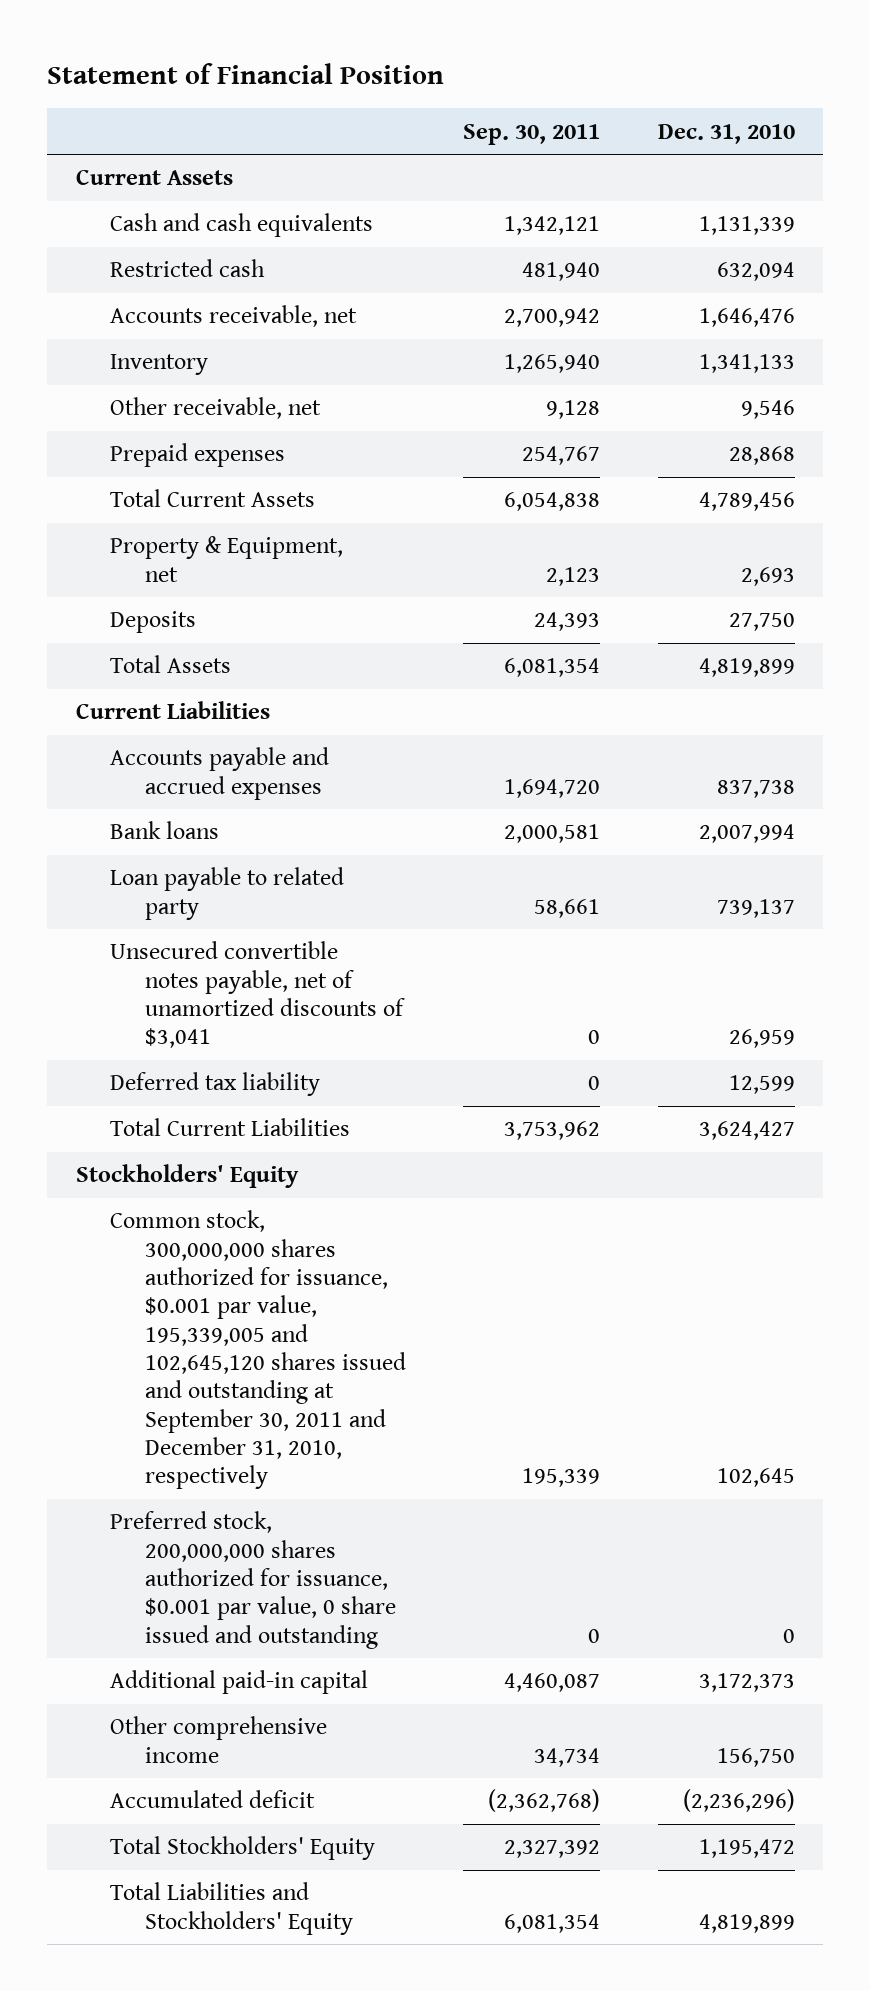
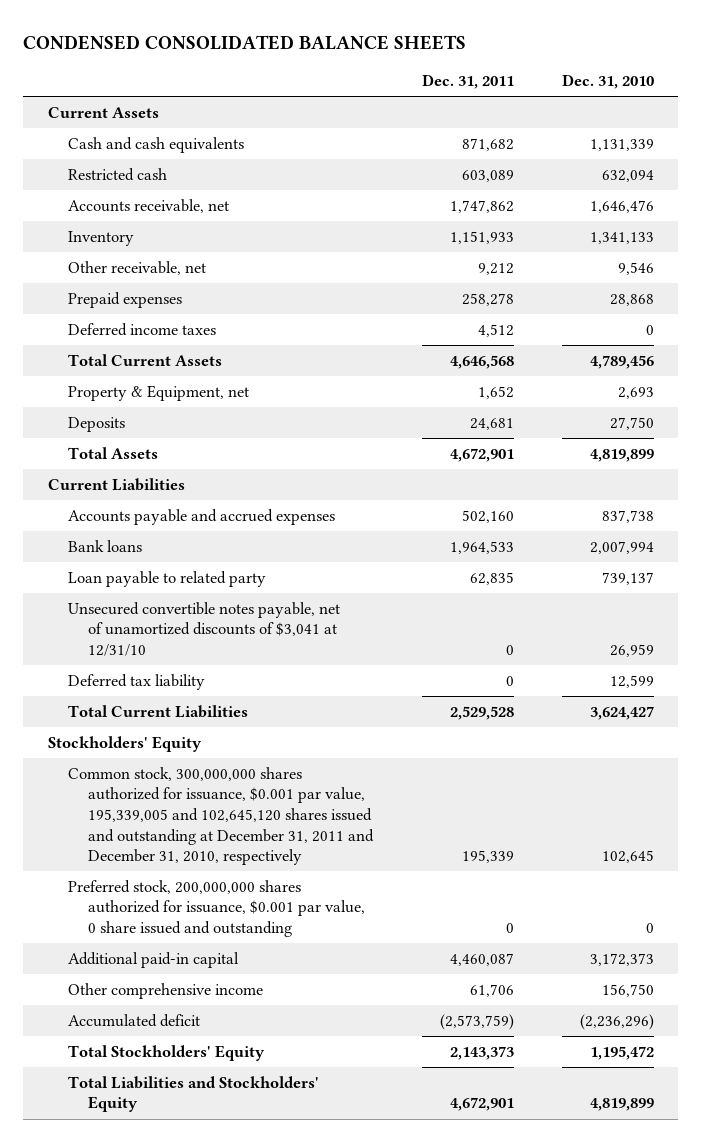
[46,63,444,85] Statement of Financial Position -> [23,34,467,50] CONDENSED CONSOLIDATED BALANCE SHEETS
[463,123,601,145] Sep. 30, 2011 -> none
none -> [421,74,514,90] Dec. 31, 2011
none -> [68,322,217,336] Deferred income taxes
[110,941,406,1049] Unsecured convertible notes payable, net of unamortized discounts of $3,041 -> [68,601,341,656] Unsecured convertible notes payable, net of unamortized discounts of $3,041 at 12/31/10
[110,1210,407,1490] Common stock, 300,000,000 shares authorized for issuance, $0.001 par value, 195,339,005 and 102,645,120 shares issued and outstanding at September 30, 2011 and December 31, 2010, respectively -> [68,766,375,866] Common stock, 300,000,000 shares authorized for issuance, $0.001 par value, 195,339,005 and 102,645,120 shares issued and outstanding at December 31, 2011 and December 31, 2010, respectively

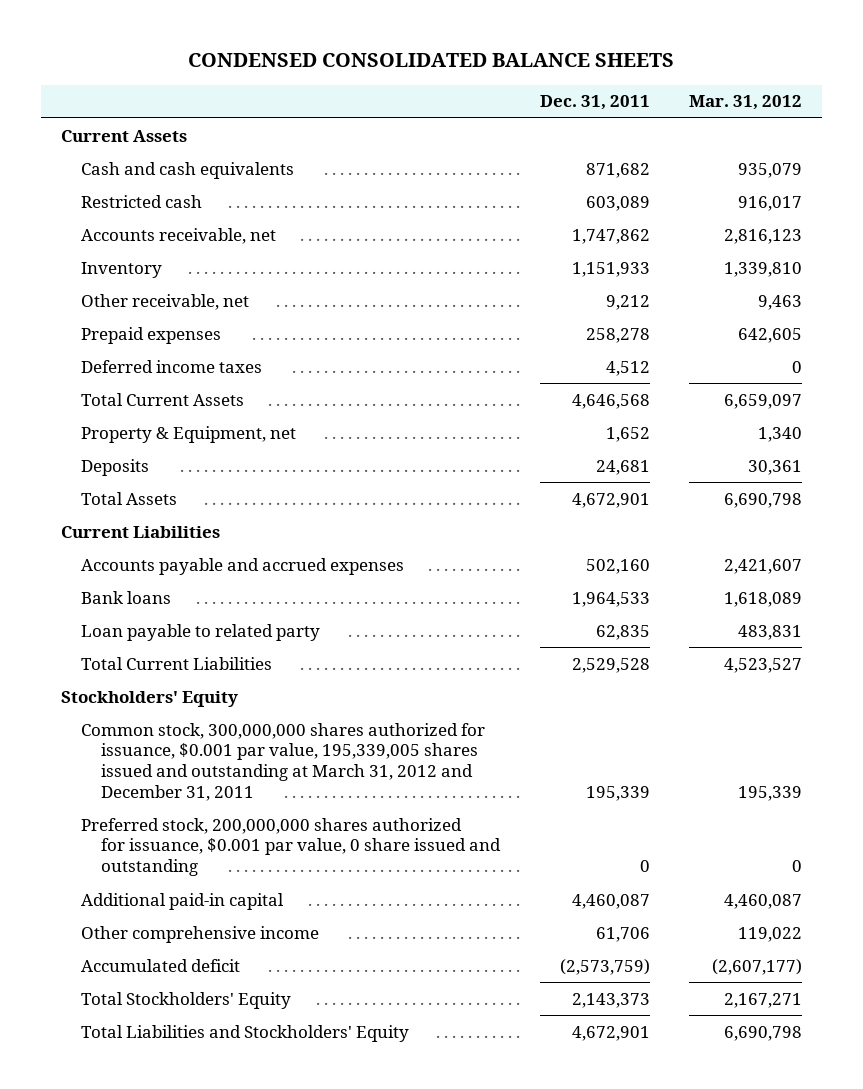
[561,74,654,90] Dec. 31, 2010 -> none
none -> [689,95,803,111] Mar. 31, 2012
[68,601,341,656] Unsecured convertible notes payable, net of unamortized discounts of $3,041 at 12/31/10 -> none
[68,673,206,690] Deferred tax liability -> none
[68,766,375,866] Common stock, 300,000,000 shares authorized for issuance, $0.001 par value, 195,339,005 and 102,645,120 shares issued and outstanding at December 31, 2011 and December 31, 2010, respectively -> [80,722,485,801] Common stock, 300,000,000 shares authorized for issuance, $0.001 par value, 195,339,005 shares issued and outstanding at March 31, 2012 and December 31, 2011

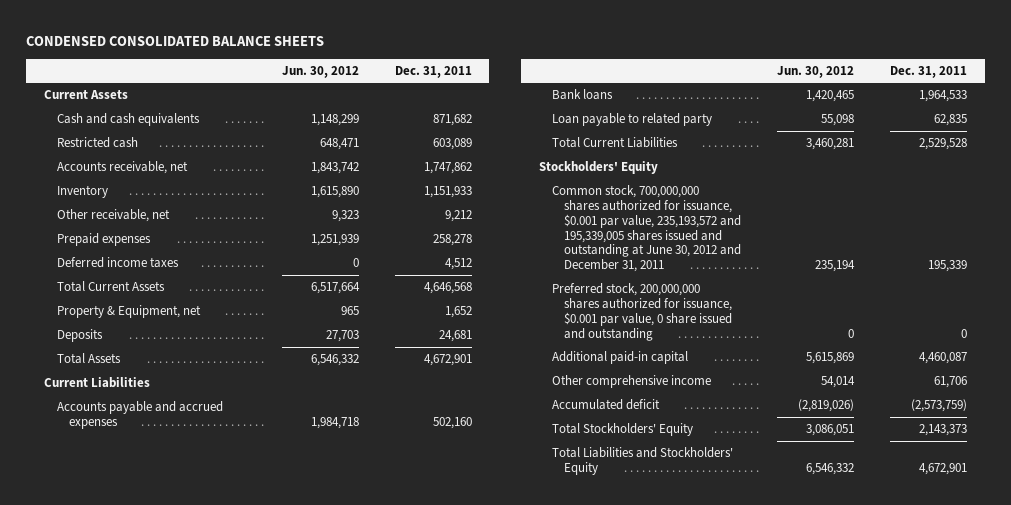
[689,95,803,111] Mar. 31, 2012 -> none
none -> [281,65,359,78] Jun. 30, 2012
[80,722,485,801] Common stock, 300,000,000 shares authorized for issuance, $0.001 par value, 195,339,005 shares issued and outstanding at March 31, 2012 and December 31, 2011 -> [551,184,742,273] Common stock, 700,000,000 shares authorized for issuance, $0.001 par value, 235,193,572 and 195,339,005 shares issued and outstanding at June 30, 2012 and December 31, 2011

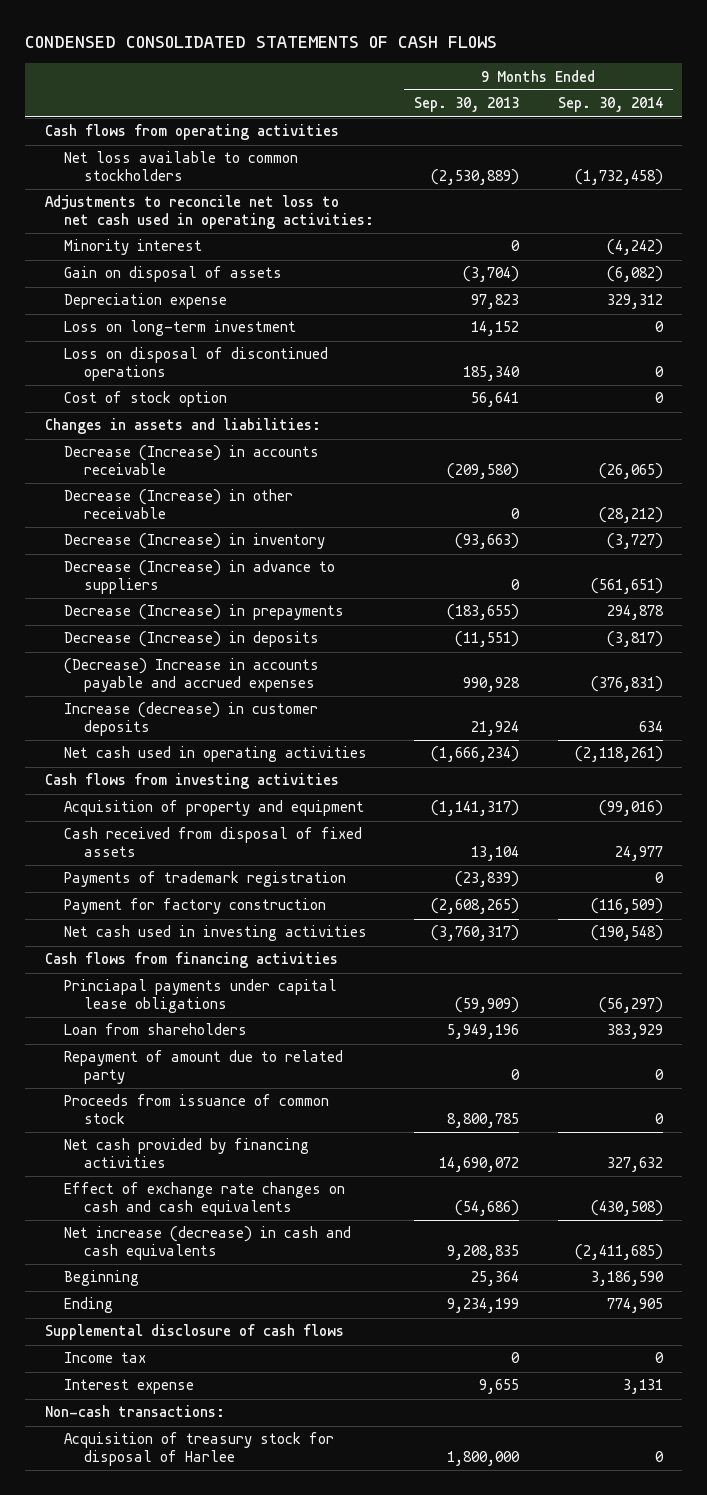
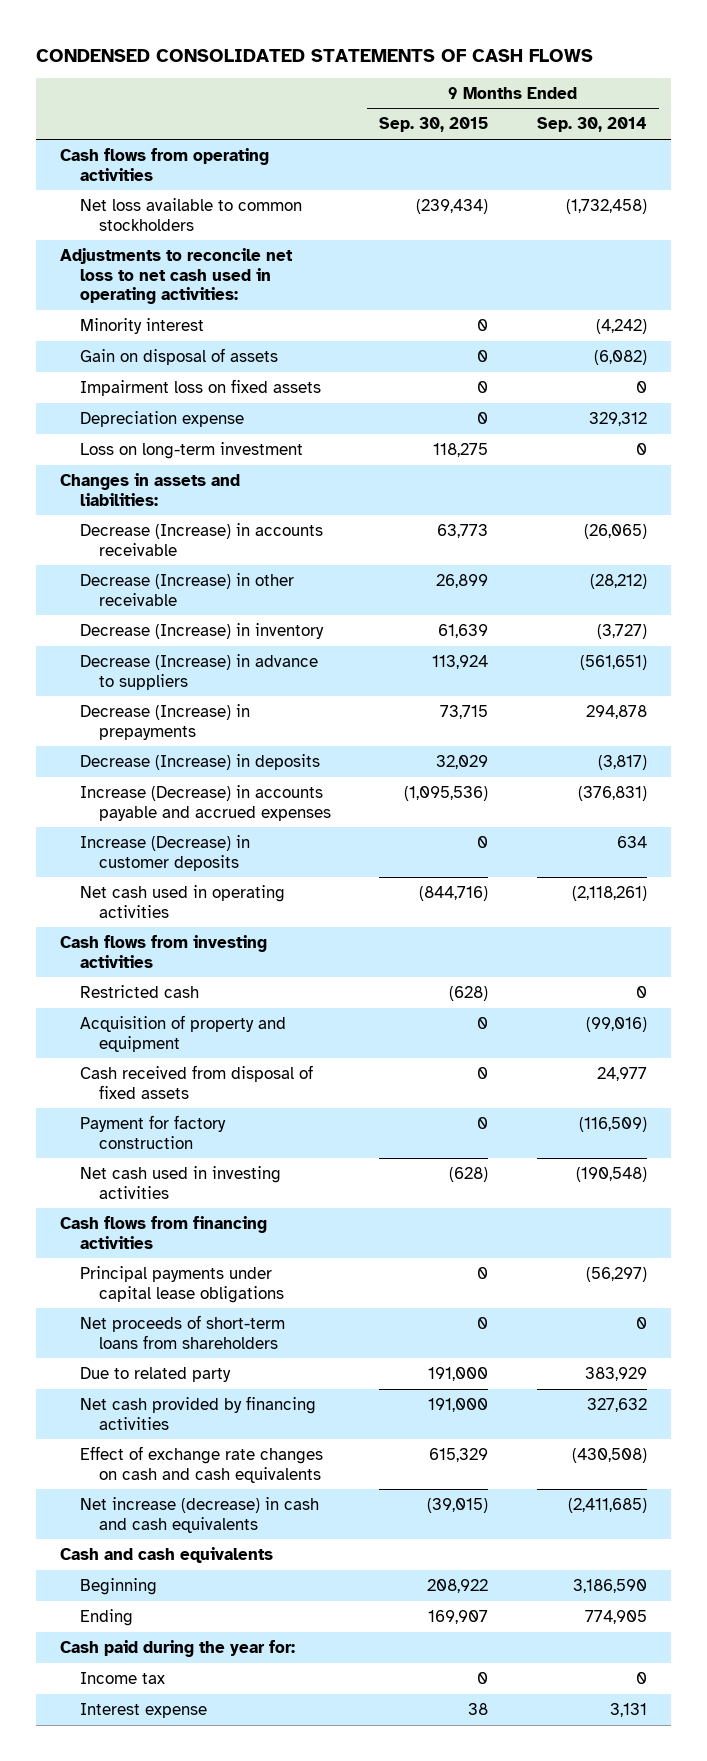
[413,97,519,113] Sep. 30, 2013 -> none
none -> [379,117,489,133] Sep. 30, 2015
none -> [79,378,321,396] Impairment loss on fixed assets
[64,347,329,382] Loss on disposal of discontinued operations -> none
[64,391,228,408] Cost of stock option -> none
[64,658,320,693] (Decrease) Increase in accounts payable and accrued expenses -> [79,784,331,821] Increase (Decrease) in accounts payable and accrued expenses
[64,702,319,737] Increase (decrease) in customer deposits -> [79,834,250,871] Increase (Decrease) in customer deposits
none -> [79,984,199,998] Restricted cash
[64,871,347,888] Payments of trademark registration -> none
[64,1050,344,1085] Repayment of amount due to related party -> none
[64,1094,330,1125] Proceeds from issuance of common stock -> none
[64,979,338,1014] Princiapal payments under capital lease obligations -> [79,1265,284,1303] Principal payments under capital lease obligations
none -> [79,1314,285,1349] Net proceeds of short-term loans from shareholders
[64,1023,248,1036] Loan from shareholders -> [79,1366,231,1382] Due to related party
none -> [60,1546,274,1563] Cash and cash equivalents
[44,1324,344,1341] Supplemental disclosure of cash flows -> none
none -> [60,1639,296,1657] Cash paid during the year for:
[44,1405,225,1418] Non-cash transactions: -> none
[64,1432,335,1467] Acquisition of treasury stock for disposal of Harlee -> none

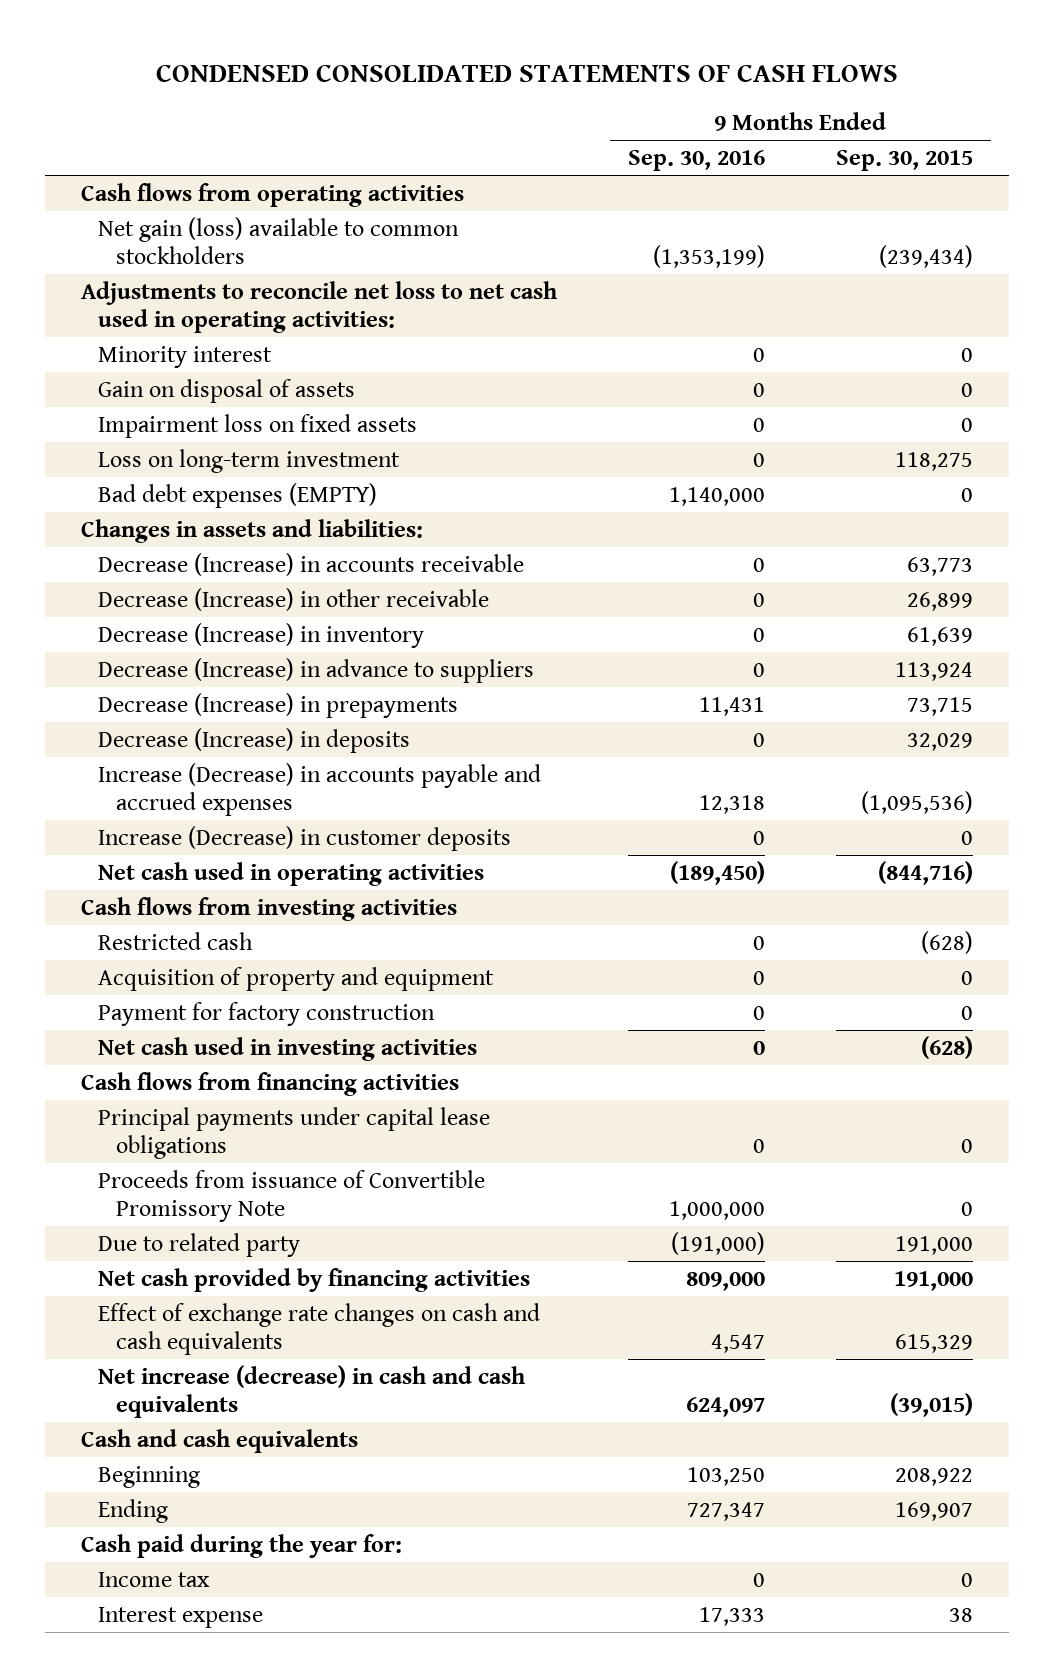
[536,117,647,133] Sep. 30, 2014 -> none
none -> [627,150,765,172] Sep. 30, 2016
[79,197,302,231] Net loss available to common stockholders -> [98,216,460,265] Net gain (loss) available to common stockholders
[79,410,244,427] Depreciation expense -> none
none -> [98,482,378,508] Bad debt expenses (EMPTY)
[79,1064,313,1099] Cash received from disposal of fixed assets -> none
[79,1314,285,1349] Net proceeds of short-term loans from shareholders -> none
none -> [98,1169,486,1223] Proceeds from issuance of Convertible Promissory Note

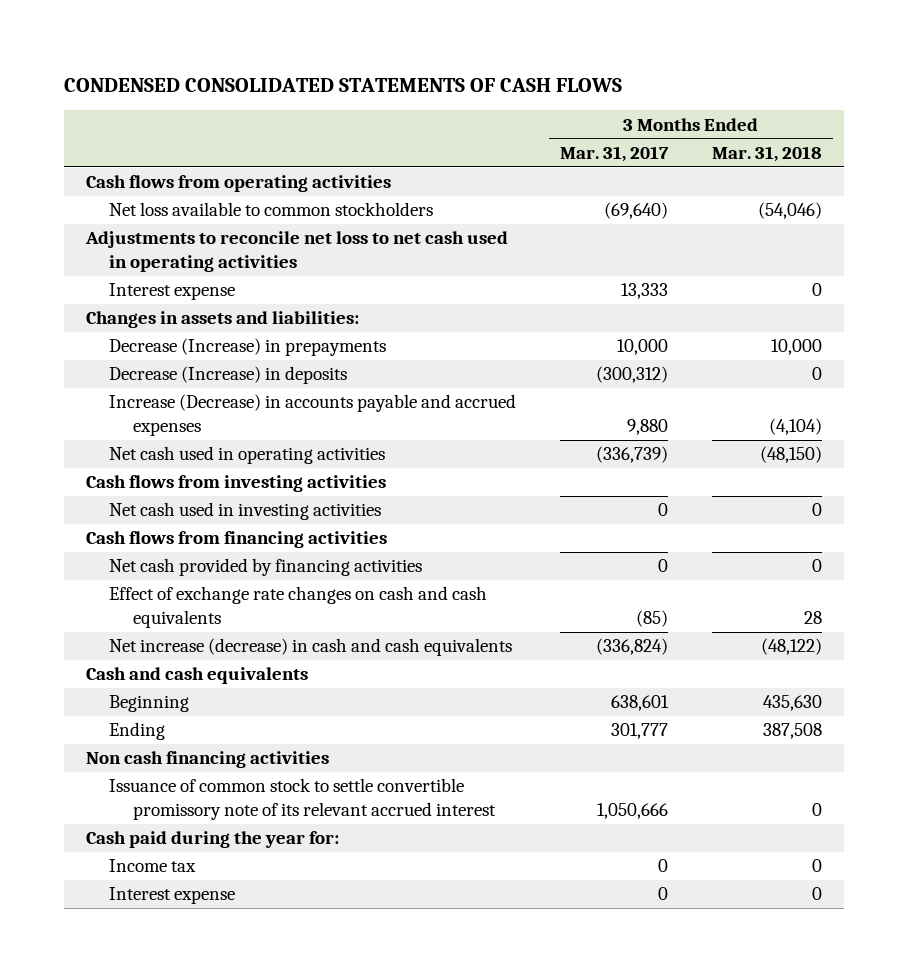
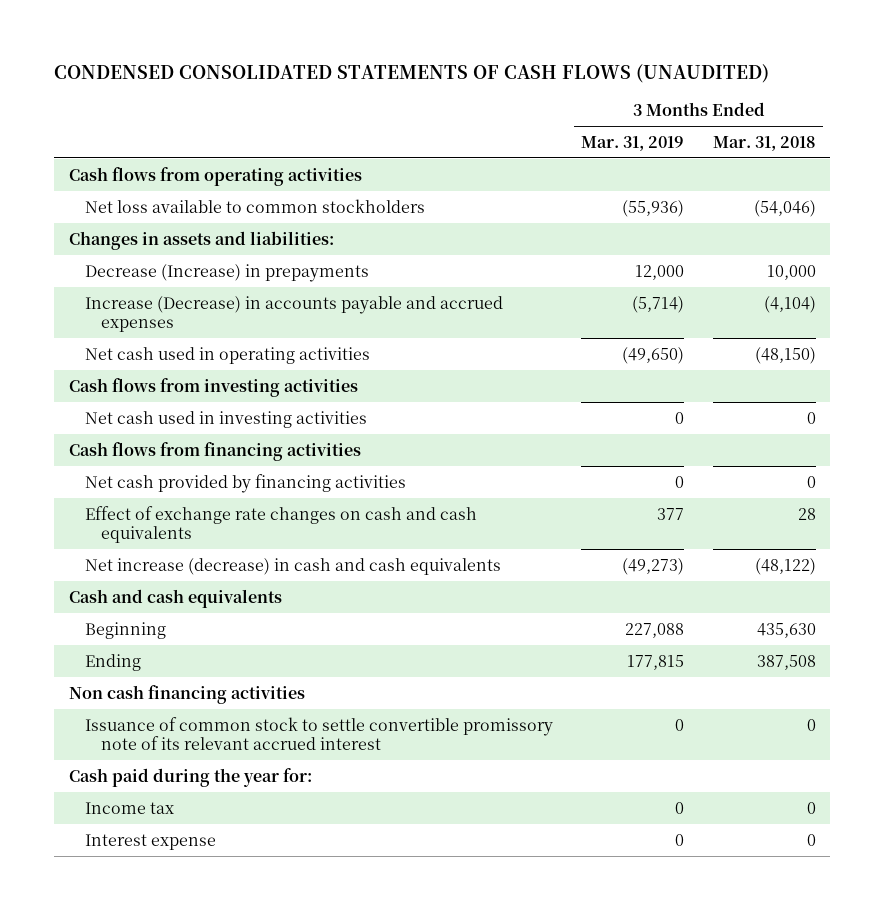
[63,78,622,93] CONDENSED CONSOLIDATED STATEMENTS OF CASH FLOWS -> [54,63,770,83] CONDENSED CONSOLIDATED STATEMENTS OF CASH FLOWS (UNAUDITED)
[560,146,670,163] Mar. 31, 2017 -> none
none -> [581,135,685,151] Mar. 31, 2019
[84,231,508,273] Adjustments to reconcile net loss to net cash used in operating activities -> none
[109,283,236,301] Interest expense -> none
[109,366,348,385] Decrease (Increase) in deposits -> none

